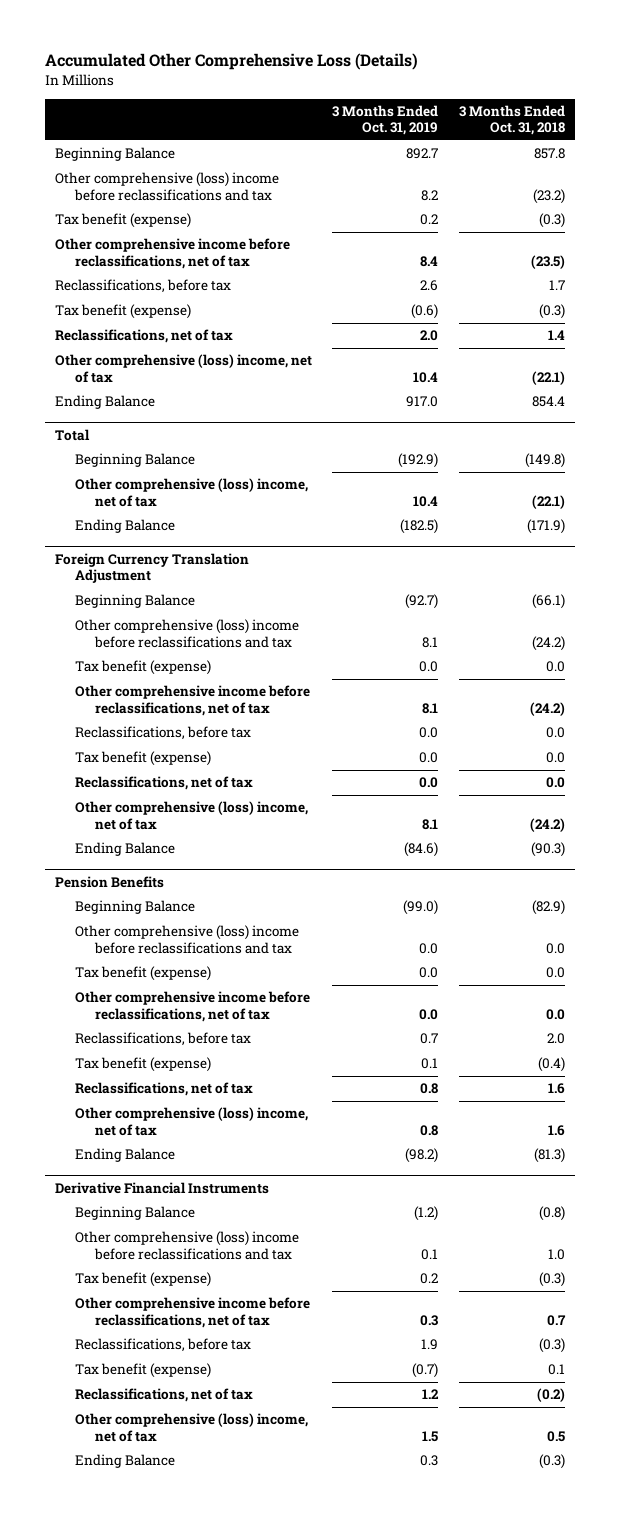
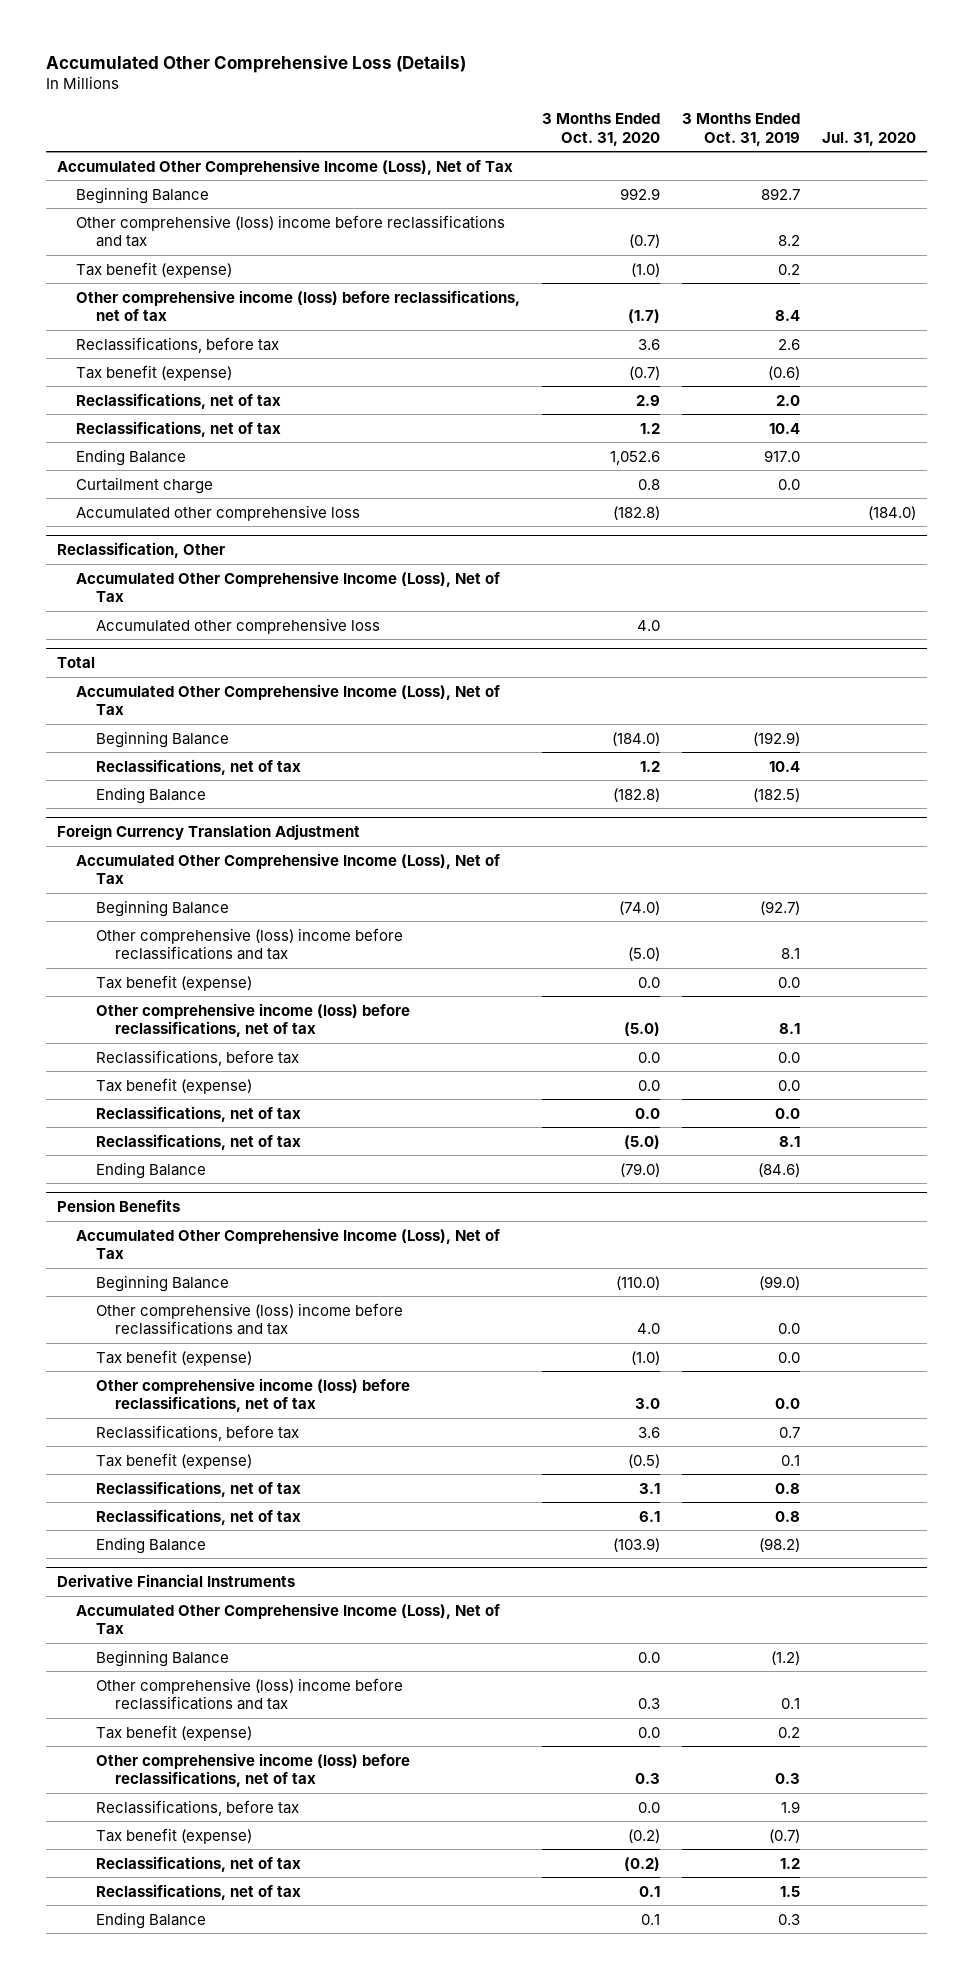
[458,104,565,136] 3 Months Ended Oct. 31, 2018 -> none
none -> [542,112,661,146] 3 Months Ended Oct. 31, 2020
none -> [821,131,916,146] Jul. 31, 2020
none -> [57,158,514,175] Accumulated Other Comprehensive Income (Loss), Net of Tax
[55,238,291,269] Other comprehensive income before reclassifications, net of tax -> [76,289,521,322] Other comprehensive income (loss) before reclassifications, net of tax
[55,354,313,383] Other comprehensive (loss) income, net of tax -> [76,420,282,437] Reclassifications, net of tax
none -> [76,476,214,494] Curtailment charge
none -> [76,504,361,521] Accumulated other comprehensive loss
none -> [57,541,226,558] Reclassification, Other
none -> [76,570,501,603] Accumulated Other Comprehensive Income (Loss), Net of Tax
none -> [95,617,380,634] Accumulated other comprehensive loss
none -> [76,683,501,716] Accumulated Other Comprehensive Income (Loss), Net of Tax
[75,478,309,507] Other comprehensive (loss) income, net of tax -> [95,758,301,775] Reclassifications, net of tax
none -> [76,852,501,885] Accumulated Other Comprehensive Income (Loss), Net of Tax
[75,685,311,716] Other comprehensive income before reclassifications, net of tax -> [95,1002,410,1038] Other comprehensive income (loss) before reclassifications, net of tax
[75,801,309,830] Other comprehensive (loss) income, net of tax -> [95,1133,301,1150] Reclassifications, net of tax
none -> [76,1227,501,1260] Accumulated Other Comprehensive Income (Loss), Net of Tax
[75,991,311,1022] Other comprehensive income before reclassifications, net of tax -> [95,1377,410,1413] Other comprehensive income (loss) before reclassifications, net of tax
[75,1107,309,1136] Other comprehensive (loss) income, net of tax -> [95,1508,301,1525] Reclassifications, net of tax
none -> [76,1602,501,1635] Accumulated Other Comprehensive Income (Loss), Net of Tax
[75,1297,311,1328] Other comprehensive income before reclassifications, net of tax -> [95,1752,410,1788] Other comprehensive income (loss) before reclassifications, net of tax
[75,1413,309,1442] Other comprehensive (loss) income, net of tax -> [95,1883,301,1900] Reclassifications, net of tax

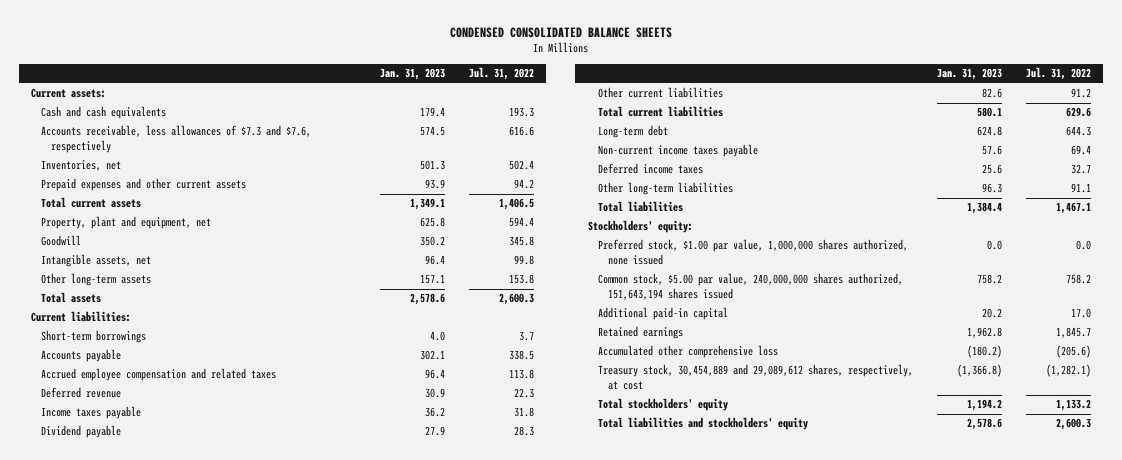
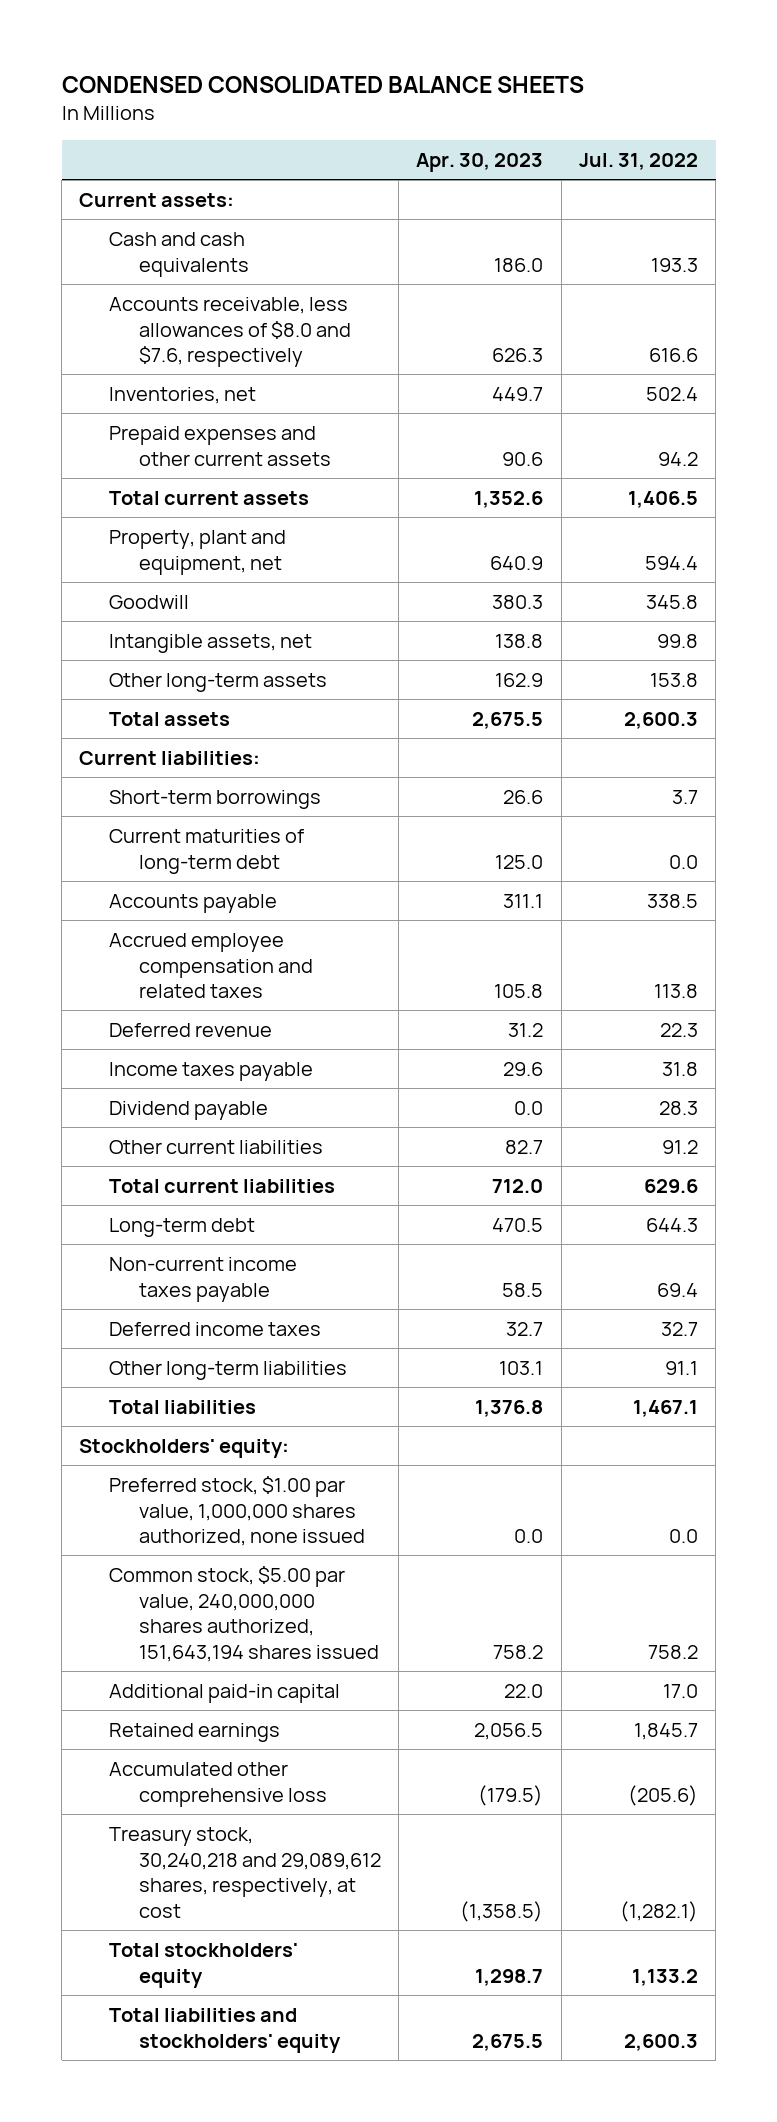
[379,68,445,81] Jan. 31, 2023 -> none
none -> [416,153,544,173] Apr. 30, 2023
[40,125,311,154] Accounts receivable, less allowances of $7.3 and $7.6, respectively -> [109,297,351,368] Accounts receivable, less allowances of $8.0 and $7.6, respectively
none -> [109,829,305,874] Current maturities of long-term debt
[597,364,913,391] Treasury stock, 30,454,889 and 29,089,612 shares, respectively, at cost -> [109,1827,381,1918] Treasury stock, 30,240,218 and 29,089,612 shares, respectively, at cost

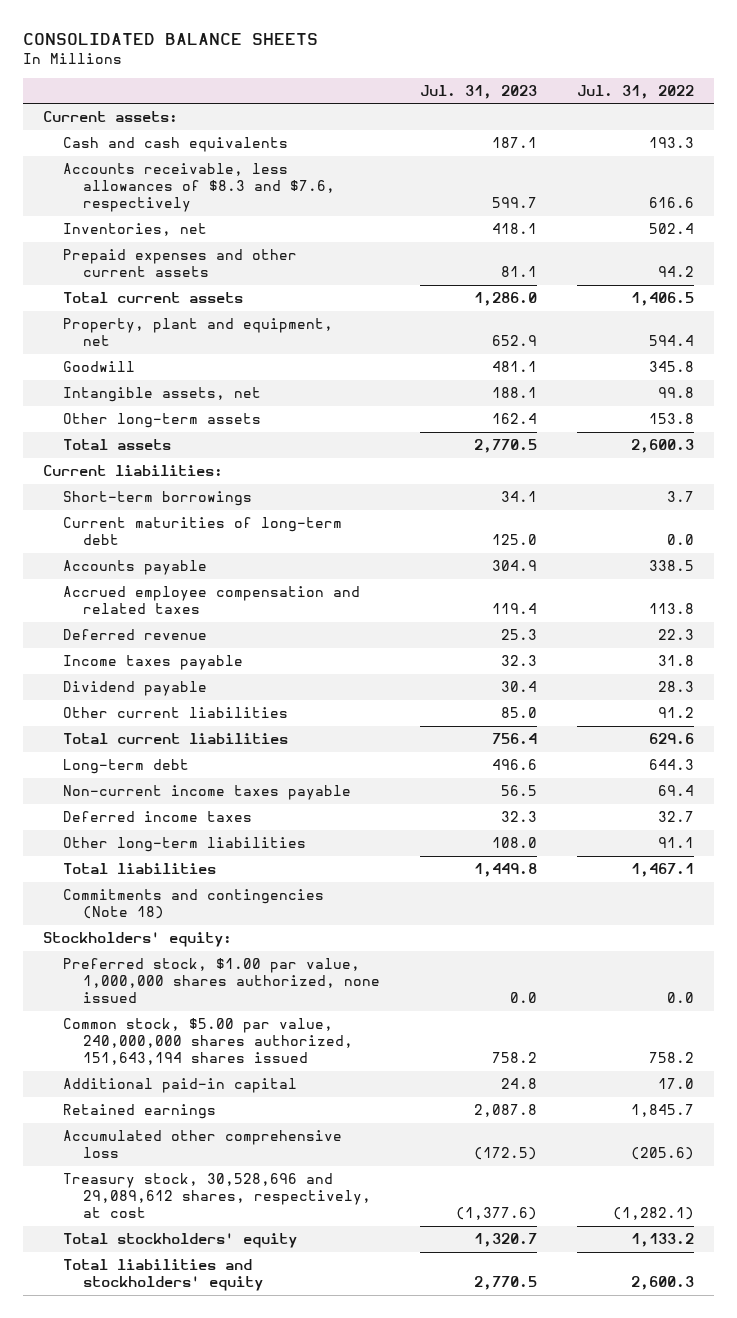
[61,75,584,93] CONDENSED CONSOLIDATED BALANCE SHEETS -> [22,32,318,45] CONSOLIDATED BALANCE SHEETS
[416,153,544,173] Apr. 30, 2023 -> none
none -> [419,84,537,99] Jul. 31, 2023
[109,297,351,368] Accounts receivable, less allowances of $8.0 and $7.6, respectively -> [62,163,335,213] Accounts receivable, less allowances of $8.3 and $7.6, respectively
none -> [62,889,324,920] Commitments and contingencies (Note 18)
[109,1827,381,1918] Treasury stock, 30,240,218 and 29,089,612 shares, respectively, at cost -> [62,1173,371,1219] Treasury stock, 30,528,696 and 29,089,612 shares, respectively, at cost

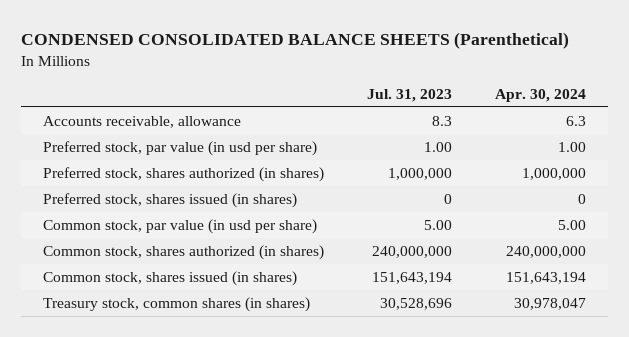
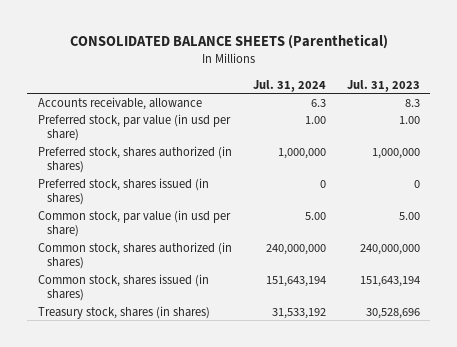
[21,31,570,49] CONDENSED CONSOLIDATED BALANCE SHEETS (Parenthetical) -> [69,34,388,50] CONSOLIDATED BALANCE SHEETS (Parenthetical)
[495,88,587,102] Apr. 30, 2024 -> none
none -> [252,79,326,92] Jul. 31, 2024
[42,296,310,312] Treasury stock, common shares (in shares) -> [37,305,210,319] Treasury stock, shares (in shares)

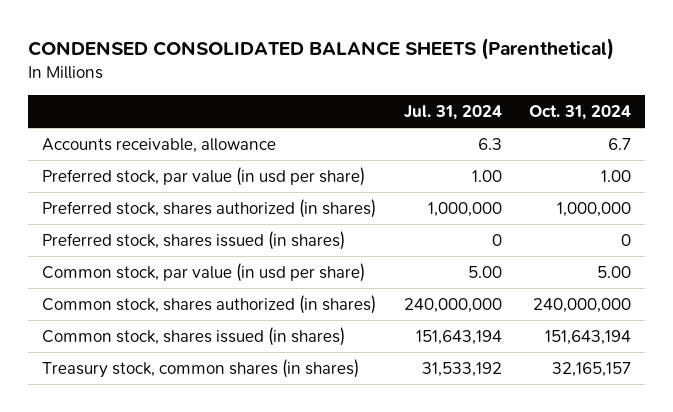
[69,34,388,50] CONSOLIDATED BALANCE SHEETS (Parenthetical) -> [28,37,615,60] CONDENSED CONSOLIDATED BALANCE SHEETS (Parenthetical)
[346,79,420,92] Jul. 31, 2023 -> none
none -> [529,104,632,120] Oct. 31, 2024
[37,305,210,319] Treasury stock, shares (in shares) -> [42,358,360,378] Treasury stock, common shares (in shares)

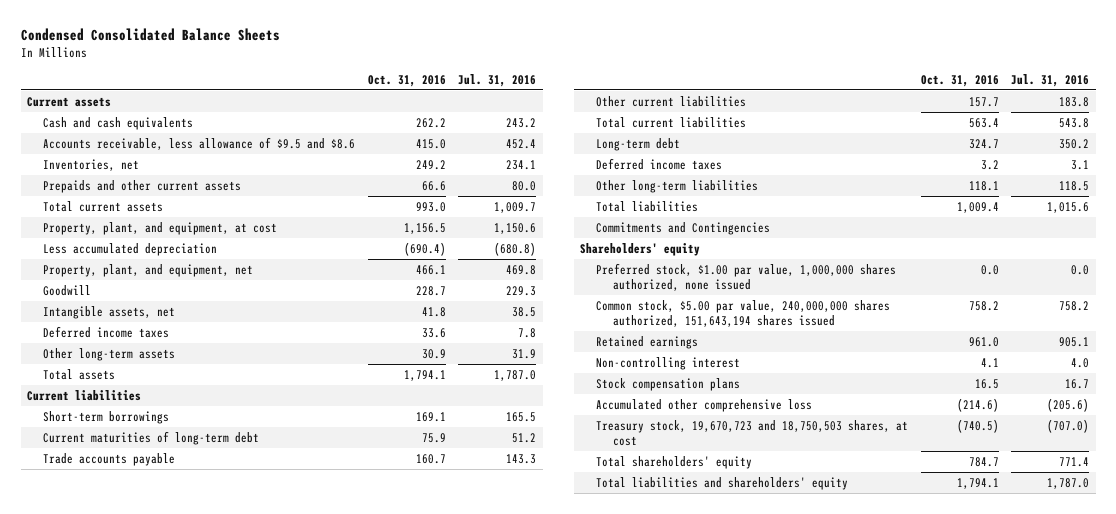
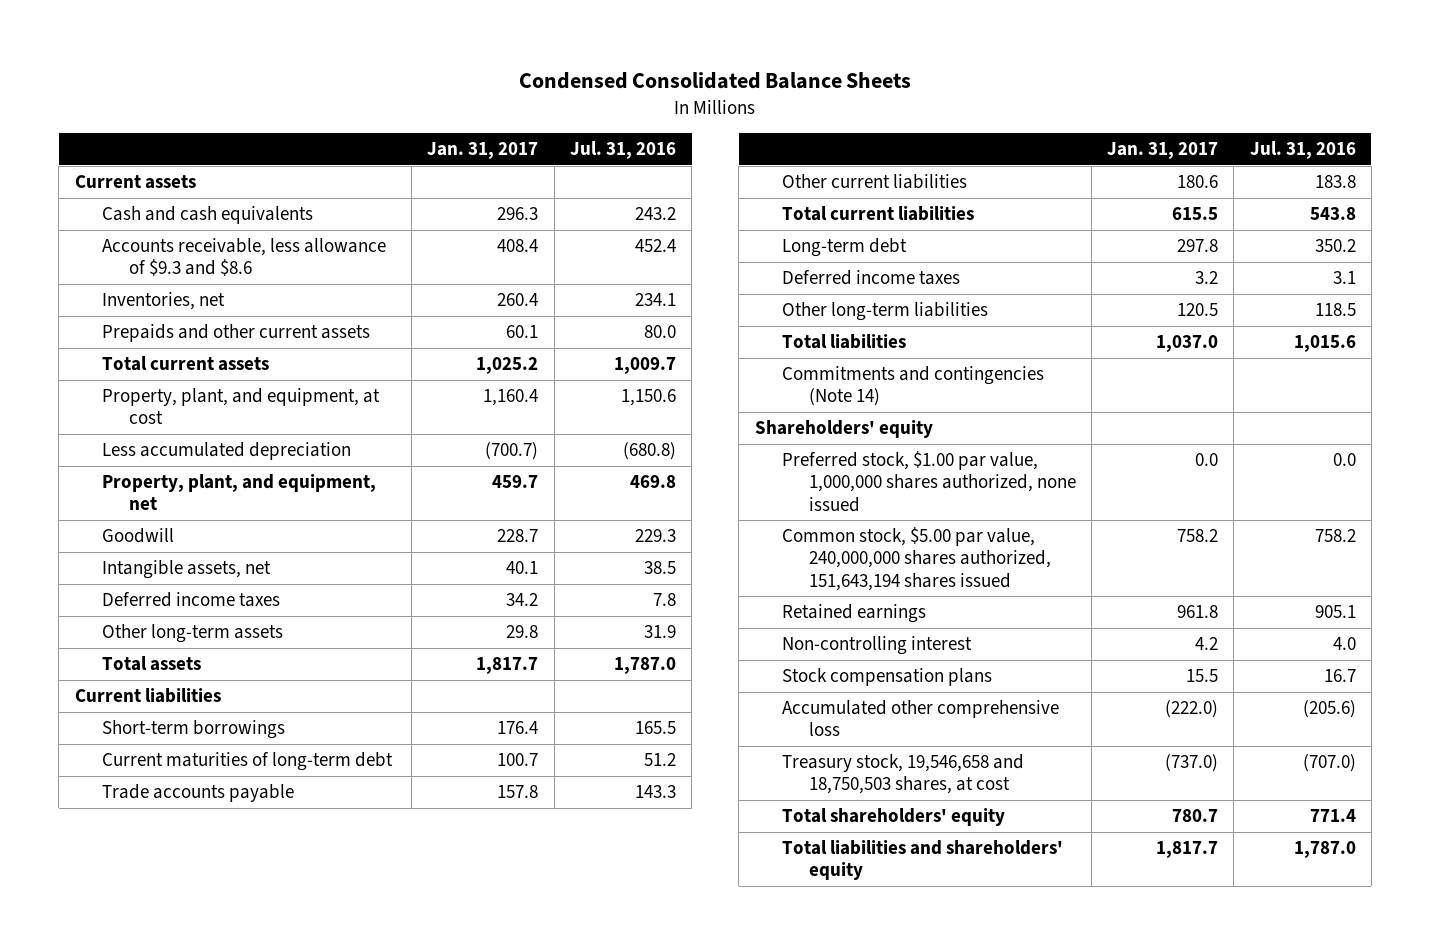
[367,74,446,87] Oct. 31, 2016 -> none
none -> [427,141,539,159] Jan. 31, 2017
[43,136,356,150] Accounts receivable, less allowance of $9.5 and $8.6 -> [101,238,386,277] Accounts receivable, less allowance of $9.3 and $8.6
[596,221,771,235] Commitments and Contingencies -> [781,366,1044,407] Commitments and contingencies (Note 14)
[596,419,909,447] Treasury stock, 19,670,723 and 18,750,503 shares, at cost -> [781,754,1024,795] Treasury stock, 19,546,658 and 18,750,503 shares, at cost

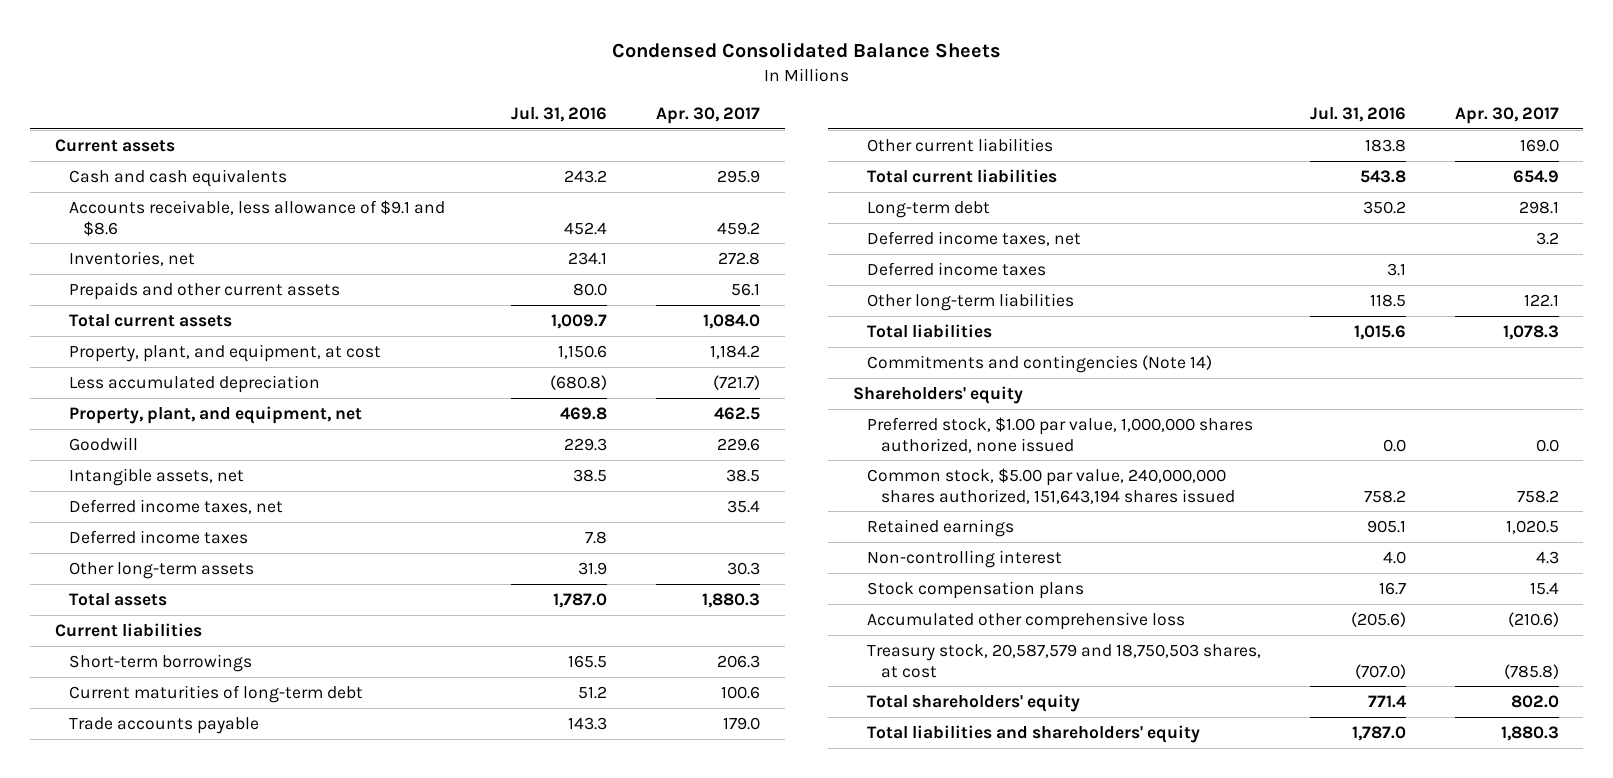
[427,141,539,159] Jan. 31, 2017 -> none
none -> [656,106,761,124] Apr. 30, 2017
[101,238,386,277] Accounts receivable, less allowance of $9.3 and $8.6 -> [68,199,445,236] Accounts receivable, less allowance of $9.1 and $8.6
none -> [68,498,283,514] Deferred income taxes, net
none -> [866,230,1081,246] Deferred income taxes, net
[781,754,1024,795] Treasury stock, 19,546,658 and 18,750,503 shares, at cost -> [866,643,1261,678] Treasury stock, 20,587,579 and 18,750,503 shares, at cost

